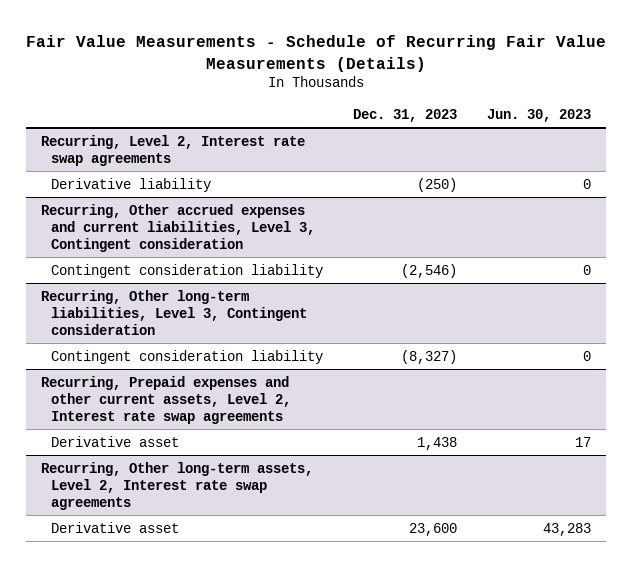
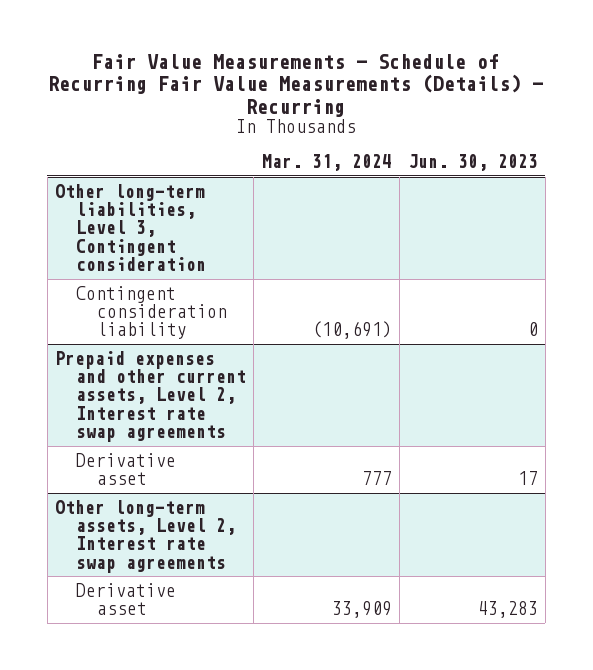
[25,35,606,72] Fair Value Measurements - Schedule of Recurring Fair Value Measurements (Details) -> [48,54,544,117] Fair Value Measurements - Schedule of Recurring Fair Value Measurements (Details) - Recurring
[352,108,457,122] Dec. 31, 2023 -> none
none -> [261,153,392,171] Mar. 31, 2024
[40,134,305,166] Recurring, Level 2, Interest rate swap agreements -> none
[50,177,211,192] Derivative liability -> none
[40,203,315,252] Recurring, Other accrued expenses and current liabilities, Level 3, Contingent consideration -> none
[50,263,323,278] Contingent consideration liability -> none
[40,289,307,335] Recurring, Other long-term liabilities, Level 3, Contingent consideration -> [55,183,206,271] Other long-term liabilities, Level 3, Contingent consideration
[40,375,291,424] Recurring, Prepaid expenses and other current assets, Level 2, Interest rate swap agreements -> [55,350,246,442] Prepaid expenses and other current assets, Level 2, Interest rate swap agreements
[40,461,313,510] Recurring, Other long-term assets, Level 2, Interest rate swap agreements -> [55,499,236,573] Other long-term assets, Level 2, Interest rate swap agreements

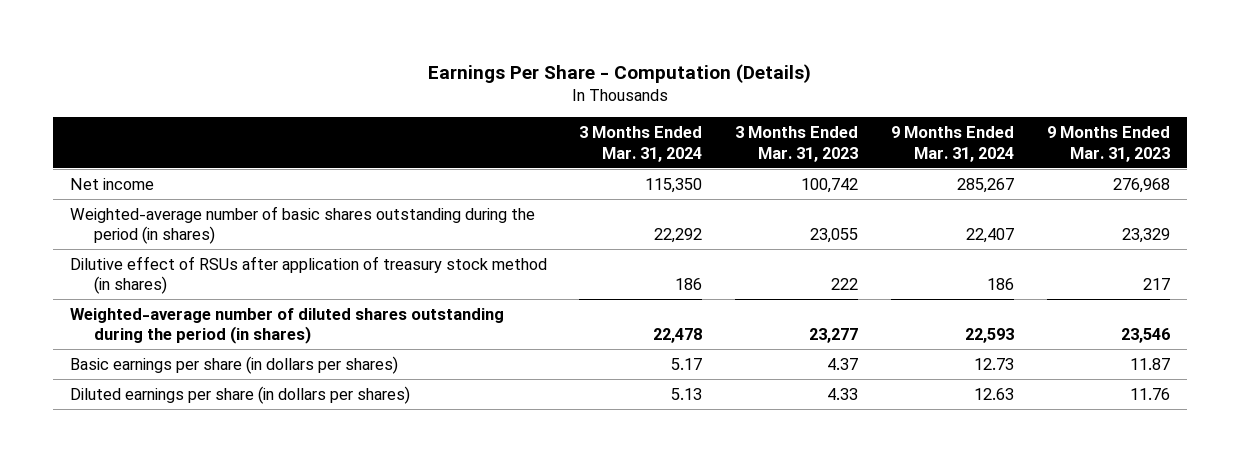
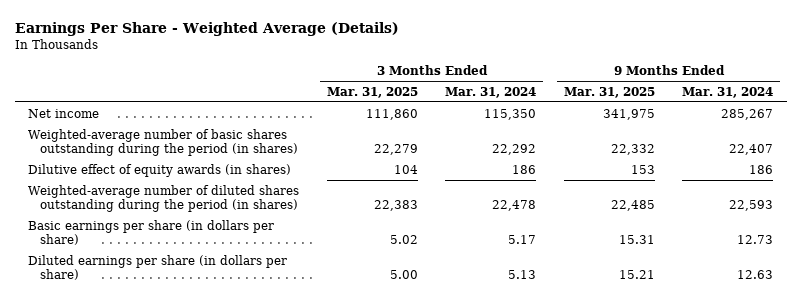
[427,63,811,83] Earnings Per Share - Computation (Details) -> [14,21,399,36] Earnings Per Share - Weighted Average (Details)
[735,126,859,162] 3 Months Ended Mar. 31, 2023 -> none
[1047,126,1171,162] 9 Months Ended Mar. 31, 2023 -> none
none -> [326,86,418,98] Mar. 31, 2025
none -> [563,86,655,98] Mar. 31, 2025
[69,256,547,295] Dilutive effect of RSUs after application of treasury stock method (in shares) -> [28,163,292,177] Dilutive effect of equity awards (in shares)
[69,356,398,375] Basic earnings per share (in dollars per shares) -> [28,219,275,246] Basic earnings per share (in dollars per share)
[69,386,410,405] Diluted earnings per share (in dollars per shares) -> [28,254,288,281] Diluted earnings per share (in dollars per share)

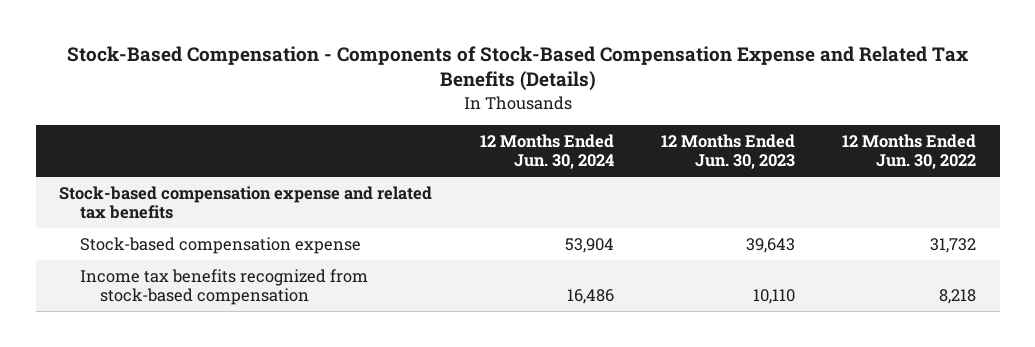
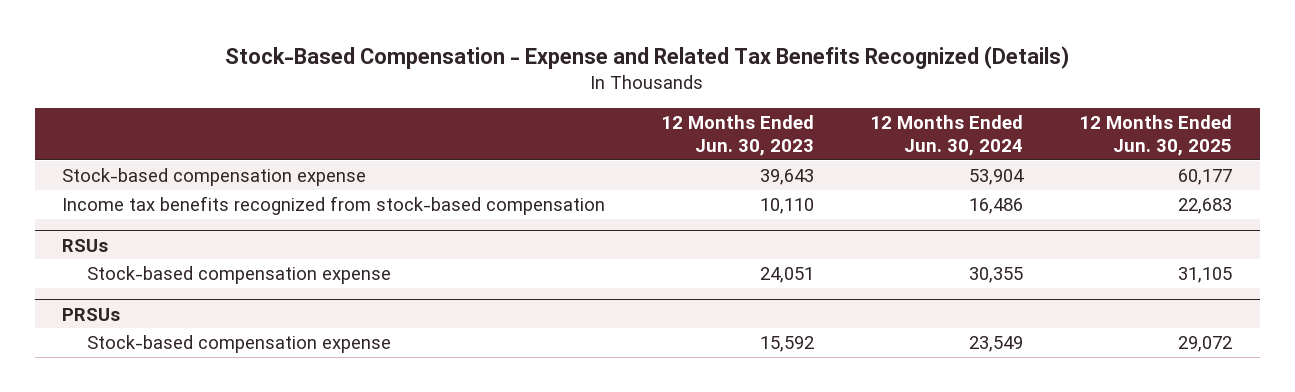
[66,46,968,92] Stock-Based Compensation - Components of Stock-Based Compensation Expense and Related Tax Benefits (Details) -> [225,45,1070,69] Stock-Based Compensation - Expense and Related Tax Benefits Recognized (Details)
[842,133,977,170] 12 Months Ended Jun. 30, 2022 -> none
none -> [1079,114,1233,157] 12 Months Ended Jun. 30, 2025
[59,185,433,220] Stock-based compensation expense and related tax benefits -> none
none -> [62,238,109,252] RSUs
none -> [87,266,392,285] Stock-based compensation expense
none -> [62,307,121,321] PRSUs
none -> [87,335,392,354] Stock-based compensation expense

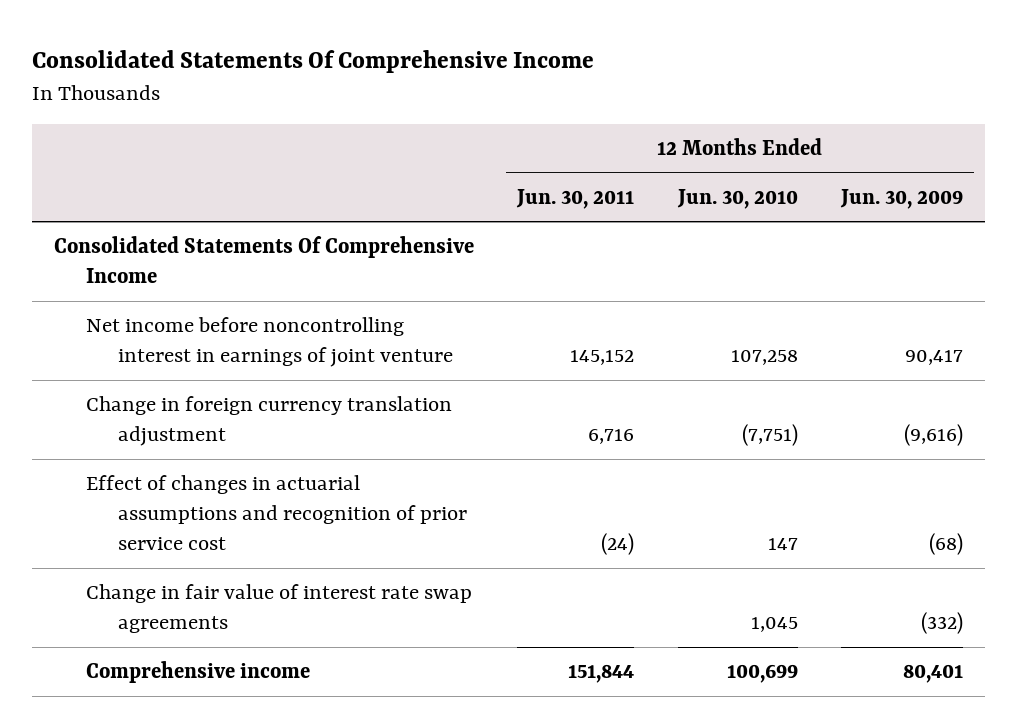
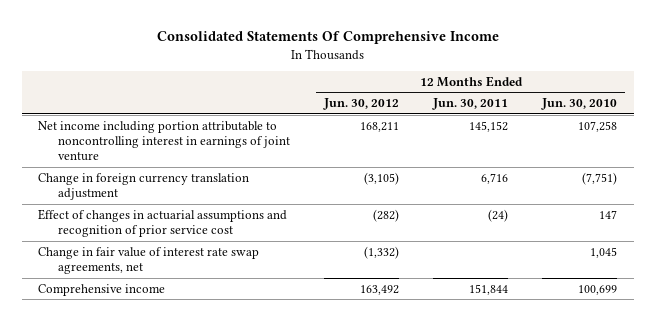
[839,188,963,209] Jun. 30, 2009 -> none
none -> [323,98,400,111] Jun. 30, 2012
[53,236,474,284] Consolidated Statements Of Comprehensive Income -> none
[85,317,454,368] Net income before noncontrolling interest in earnings of joint venture -> [38,120,291,162] Net income including portion attributable to noncontrolling interest in earnings of joint venture
[85,584,472,634] Change in fair value of interest rate swap agreements -> [38,246,260,275] Change in fair value of interest rate swap agreements, net

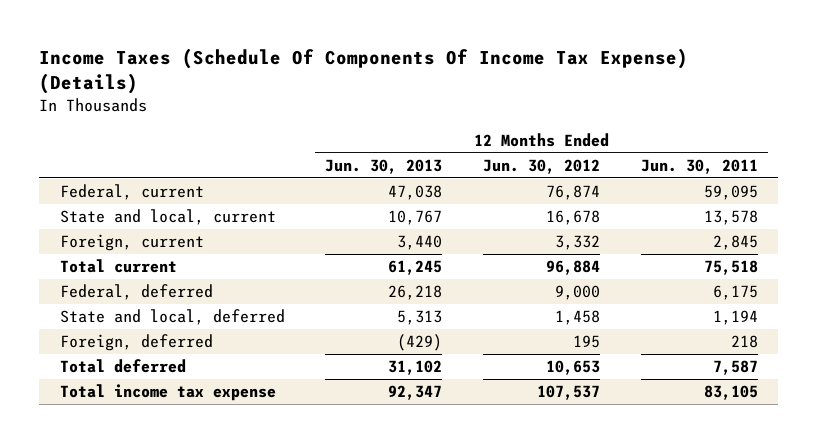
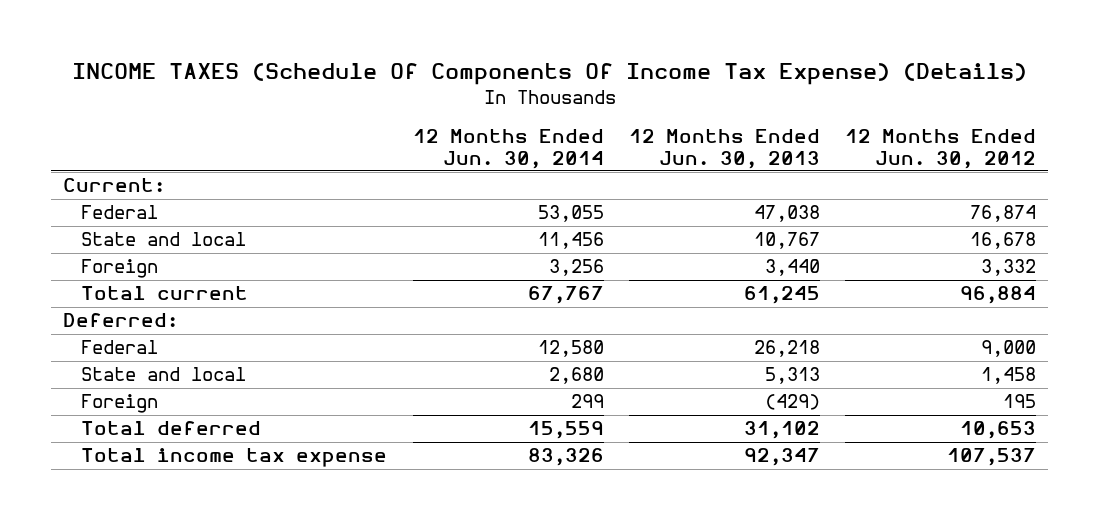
[39,48,689,95] Income Taxes (Schedule Of Components Of Income Tax Expense) (Details) -> [71,63,1027,86] INCOME TAXES (Schedule Of Components Of Income Tax Expense) (Details)
[640,158,758,174] Jun. 30, 2011 -> none
none -> [412,128,604,169] 12 Months Ended Jun. 30, 2014
none -> [63,178,166,193] Current:
[59,184,204,201] Federal, current -> [81,205,159,220] Federal
[59,209,276,226] State and local, current -> [81,232,247,247] State and local
[59,234,204,252] Foreign, current -> [81,259,159,279] Foreign
none -> [63,313,179,328] Deferred:
[59,284,213,301] Federal, deferred -> [81,340,159,355] Federal
[59,309,285,326] State and local, deferred -> [81,367,247,382] State and local
[59,334,213,352] Foreign, deferred -> [81,394,159,414] Foreign

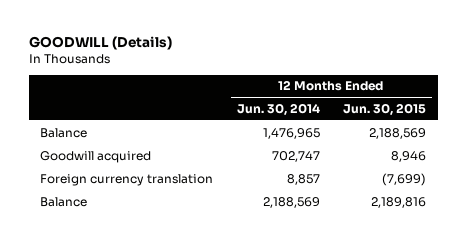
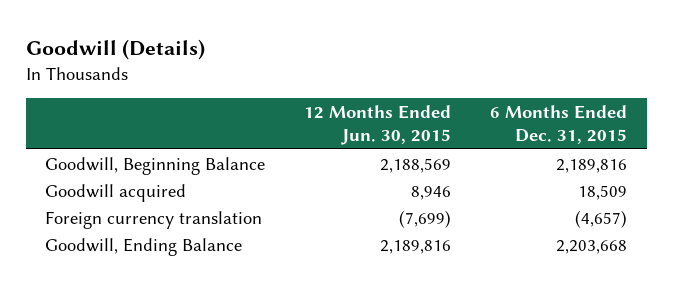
[28,35,172,50] GOODWILL (Details) -> [25,38,205,60] Goodwill (Details)
[236,102,320,116] Jun. 30, 2014 -> none
none -> [490,105,628,144] 6 Months Ended Dec. 31, 2015
[40,127,88,138] Balance -> [45,156,266,175] Goodwill, Beginning Balance
[40,196,88,207] Balance -> [45,237,243,256] Goodwill, Ending Balance

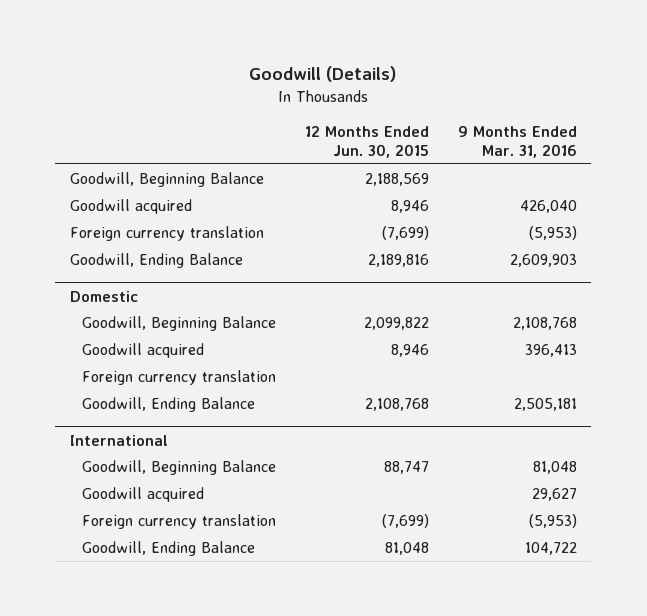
[490,105,628,144] 6 Months Ended Dec. 31, 2015 -> none
none -> [457,125,577,159] 9 Months Ended Mar. 31, 2016
none -> [69,290,138,302] Domestic
none -> [81,315,276,331] Goodwill, Beginning Balance
none -> [81,342,204,358] Goodwill acquired
none -> [81,369,276,385] Foreign currency translation
none -> [81,396,255,412] Goodwill, Ending Balance
none -> [69,434,168,446] International
none -> [81,459,276,475] Goodwill, Beginning Balance
none -> [81,486,204,502] Goodwill acquired
none -> [81,513,276,529] Foreign currency translation
none -> [81,540,255,556] Goodwill, Ending Balance

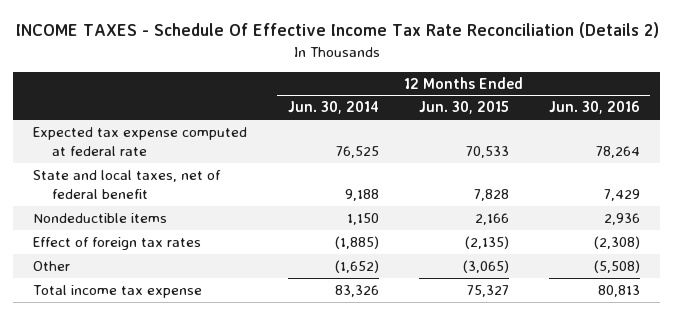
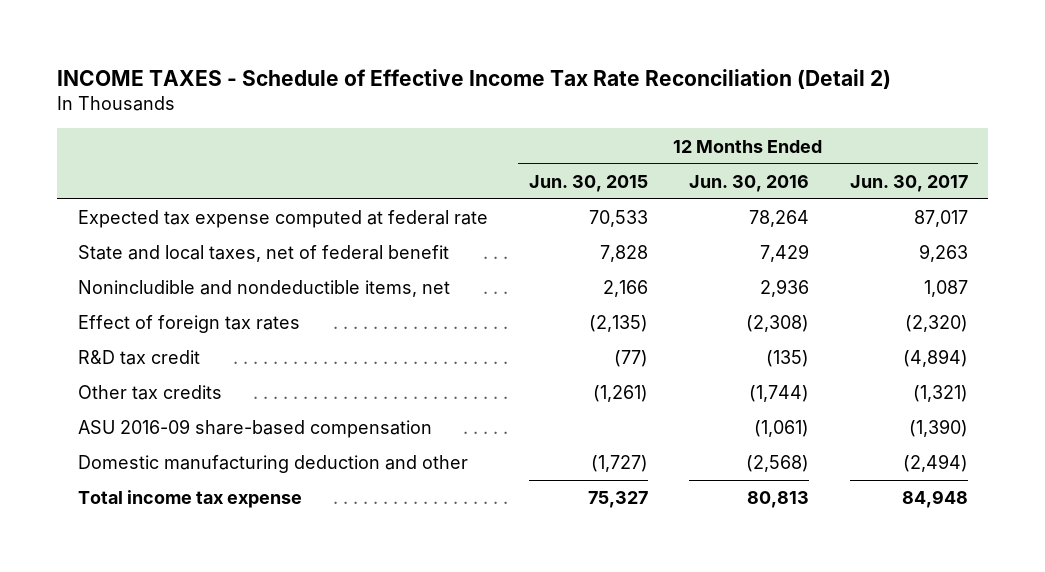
[15,22,659,39] INCOME TAXES - Schedule Of Effective Income Tax Rate Reconciliation (Details 2) -> [57,68,892,89] INCOME TAXES - Schedule of Effective Income Tax Rate Reconciliation (Detail 2)
[287,101,379,115] Jun. 30, 2014 -> none
none -> [849,174,968,192] Jun. 30, 2017
[33,212,168,223] Nondeductible items -> [77,280,450,298] Nonincludible and nondeductible items, net
none -> [77,350,200,366] R&D tax credit
[33,260,71,271] Other -> [77,385,222,401] Other tax credits
[462,259,509,273] (3,065) -> [592,385,648,403] (1,261)
[594,259,641,273] (5,508) -> [748,385,809,403] (1,744)
none -> [77,419,432,439] ASU 2016-09 share-based compensation
none -> [77,455,468,474] Domestic manufacturing deduction and other

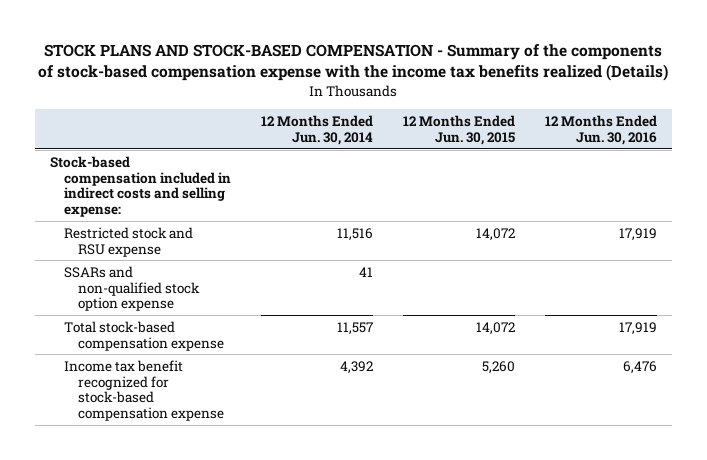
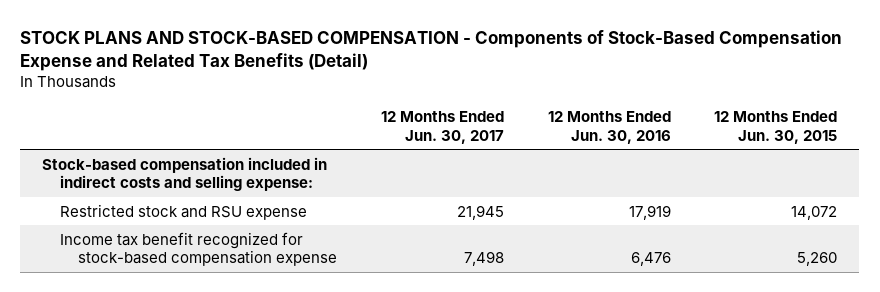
[38,44,669,82] STOCK PLANS AND STOCK-BASED COMPENSATION - Summary of the components of stock-based compensation expense with the income tax benefits realized (Details) -> [20,29,843,71] STOCK PLANS AND STOCK-BASED COMPENSATION - Components of Stock-Based Compensation Expense and Related Tax Benefits (Detail)
[260,115,373,146] 12 Months Ended Jun. 30, 2014 -> none
none -> [380,110,504,144] 12 Months Ended Jun. 30, 2017
[64,265,201,312] SSARs and non-qualified stock option expense -> none
[64,320,225,351] Total stock-based compensation expense -> none

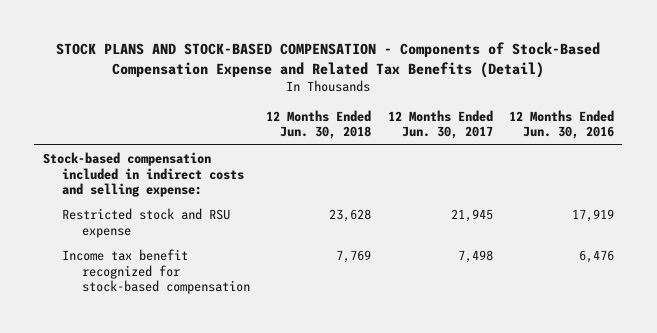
[714,110,838,144] 12 Months Ended Jun. 30, 2015 -> none
none -> [266,110,372,140] 12 Months Ended Jun. 30, 2018
[60,231,337,267] Income tax benefit recognized for stock-based compensation expense -> [62,249,250,294] Income tax benefit recognized for stock-based compensation

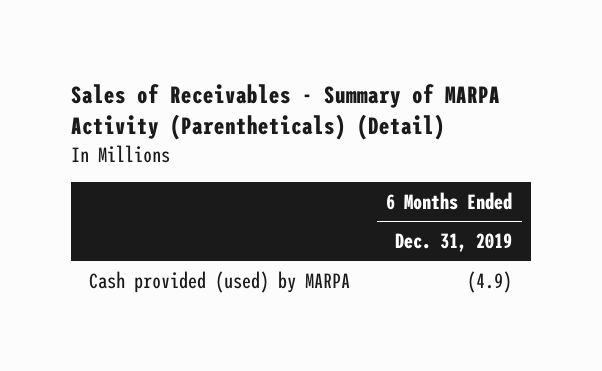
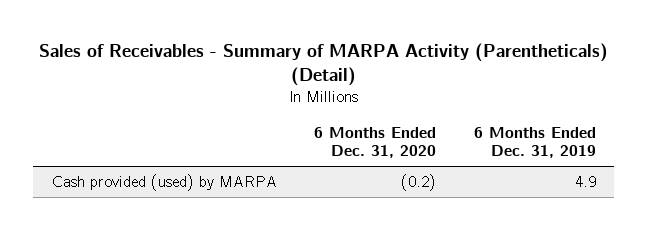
none -> [314,127,437,159] 6 Months Ended Dec. 31, 2020
[467,270,513,293] (4.9) -> [574,176,596,188] 4.9

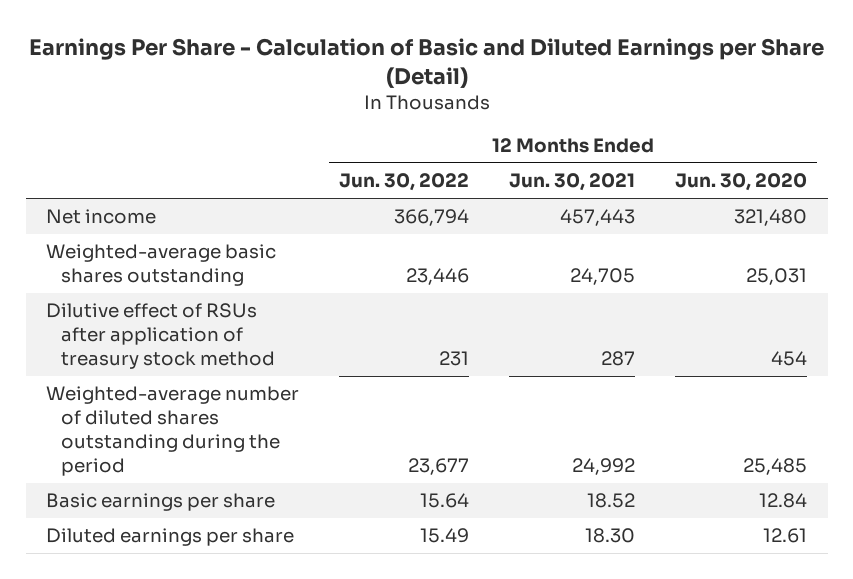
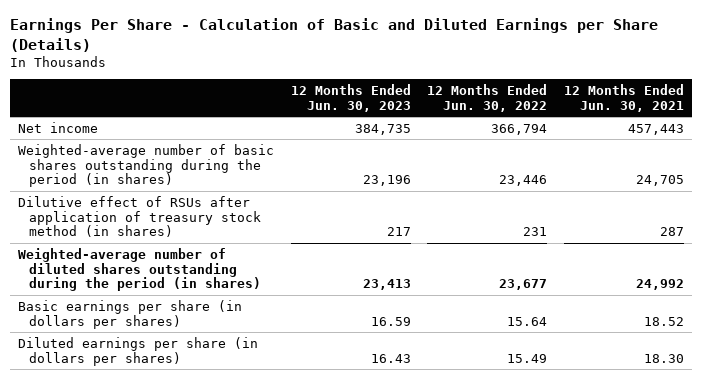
[28,37,824,88] Earnings Per Share - Calculation of Basic and Diluted Earnings per Share (Detail) -> [10,17,659,52] Earnings Per Share - Calculation of Basic and Diluted Earnings per Share (Details)
[675,173,808,192] Jun. 30, 2020 -> none
none -> [290,84,411,112] 12 Months Ended Jun. 30, 2023
[45,244,276,287] Weighted-average basic shares outstanding -> [18,143,275,188] Weighted-average number of basic shares outstanding during the period (in shares)
[45,303,276,370] Dilutive effect of RSUs after application of treasury stock method -> [18,195,261,238] Dilutive effect of RSUs after application of treasury stock method (in shares)
[45,386,299,476] Weighted-average number of diluted shares outstanding during the period -> [18,247,261,292] Weighted-average number of diluted shares outstanding during the period (in shares)
[45,493,275,512] Basic earnings per share -> [18,299,243,329] Basic earnings per share (in dollars per shares)
[45,528,294,547] Diluted earnings per share -> [18,336,259,366] Diluted earnings per share (in dollars per shares)

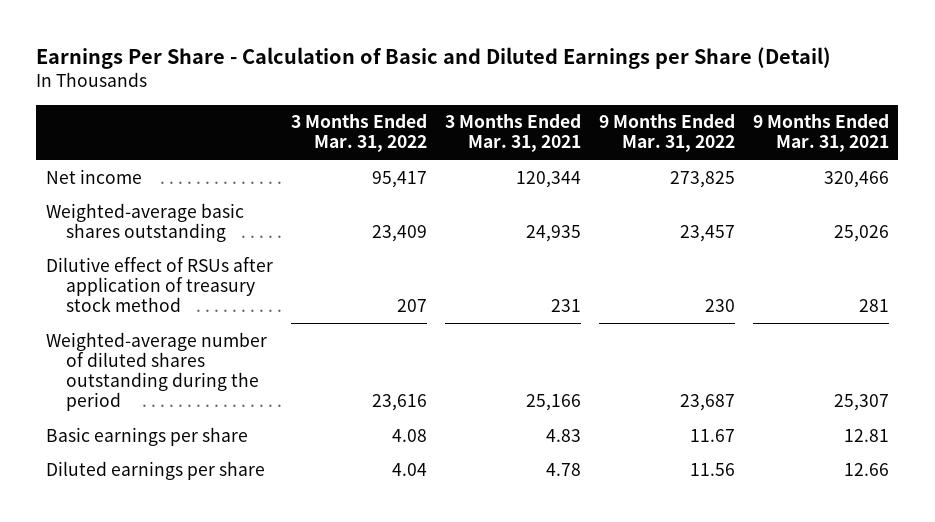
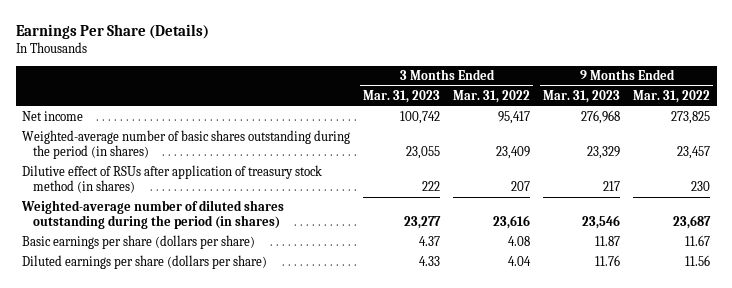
[36,46,832,69] Earnings Per Share - Calculation of Basic and Diluted Earnings per Share (Detail) -> [15,23,209,39] Earnings Per Share (Details)
[444,114,581,153] 3 Months Ended Mar. 31, 2021 -> none
[753,114,890,153] 9 Months Ended Mar. 31, 2021 -> none
none -> [363,90,441,104] Mar. 31, 2023
none -> [543,90,621,104] Mar. 31, 2023
[45,202,244,242] Weighted-average basic shares outstanding -> [22,130,351,160] Weighted-average number of basic shares outstanding during the period (in shares)
[45,256,273,312] Dilutive effect of RSUs after application of treasury stock method -> [22,165,323,194] Dilutive effect of RSUs after application of treasury stock method (in shares)
[45,331,267,412] Weighted-average number of diluted shares outstanding during the period -> [21,200,285,230] Weighted-average number of diluted shares outstanding during the period (in shares)
[45,426,248,446] Basic earnings per share -> [22,235,256,250] Basic earnings per share (dollars per share)
[45,460,265,480] Diluted earnings per share -> [22,255,268,270] Diluted earnings per share (dollars per share)

